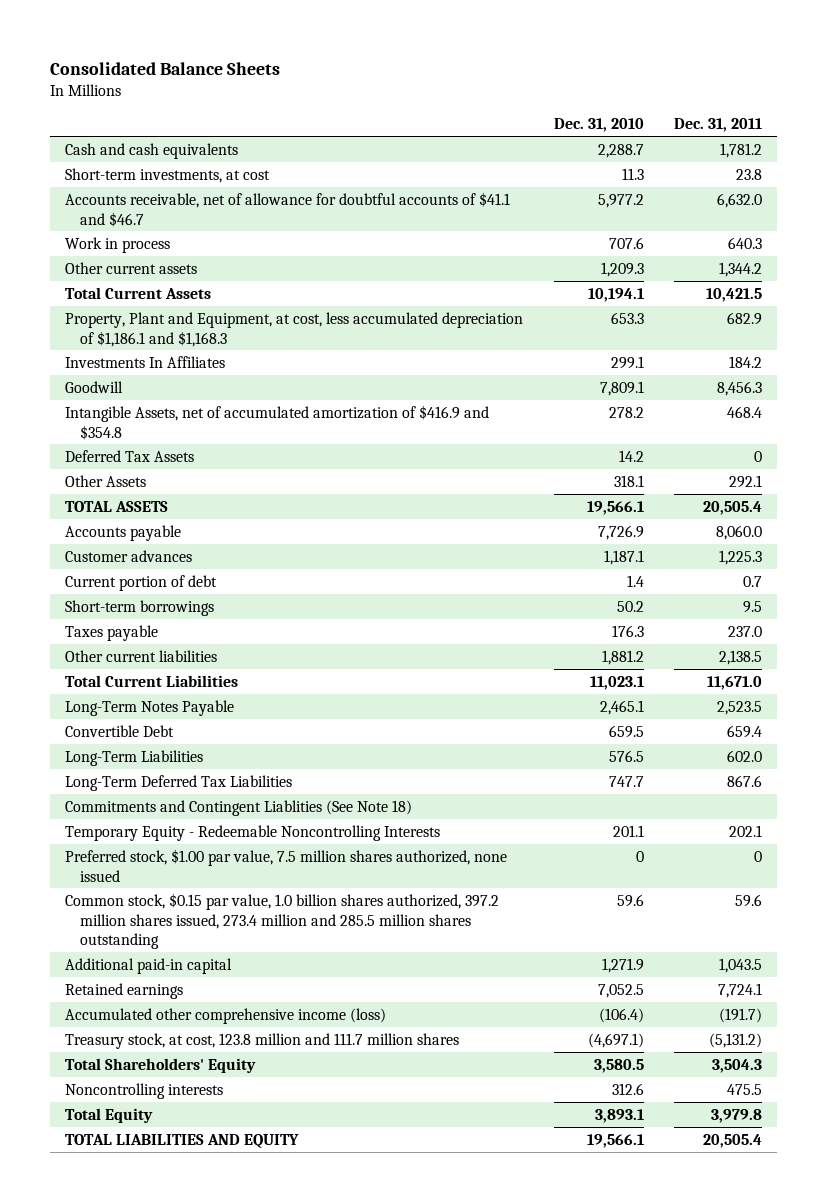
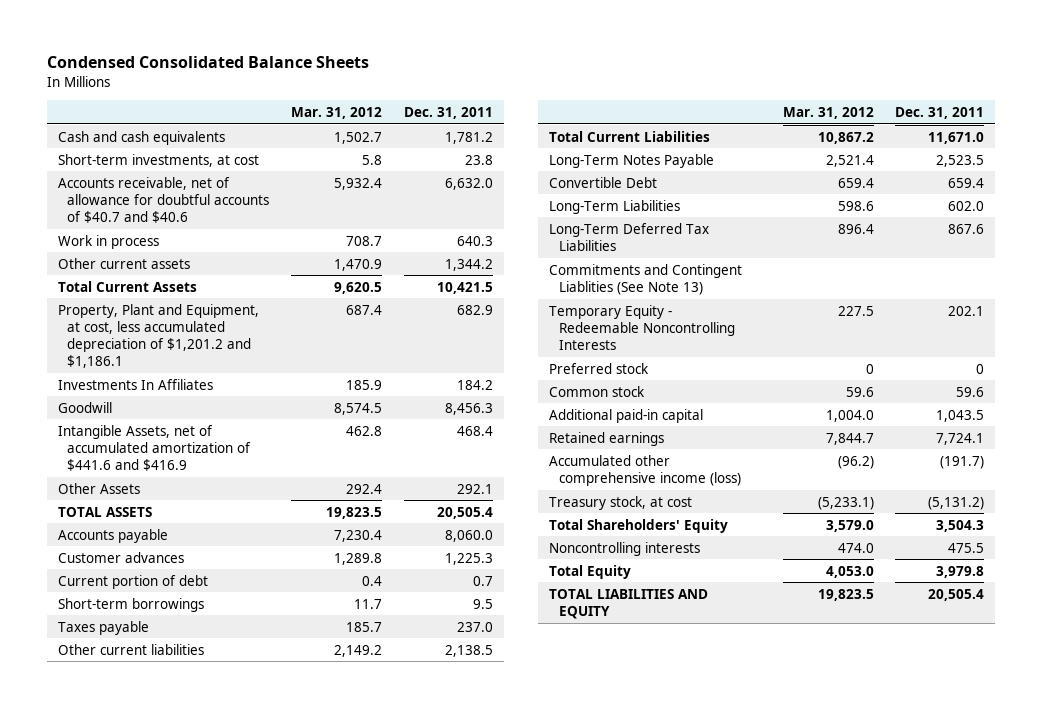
[50,61,281,75] Consolidated Balance Sheets -> [46,56,369,69] Condensed Consolidated Balance Sheets
[553,118,644,133] Dec. 31, 2010 -> none
none -> [291,106,383,119] Mar. 31, 2012
[65,191,511,227] Accounts receivable, net of allowance for doubtful accounts of $41.1 and $46.7 -> [57,176,270,223] Accounts receivable, net of allowance for doubtful accounts of $40.7 and $40.6
[65,311,524,347] Property, Plant and Equipment, at cost, less accumulated depreciation of $1,186.1 and $1,168.3 -> [57,303,259,368] Property, Plant and Equipment, at cost, less accumulated depreciation of $1,201.2 and $1,186.1
[65,449,195,462] Deferred Tax Assets -> none
[65,404,490,440] Intangible Assets, net of accumulated amortization of $416.9 and $354.8 -> [57,424,252,471] Intangible Assets, net of accumulated amortization of $441.6 and $416.9
[65,799,413,816] Commitments and Contingent Liablities (See Note 18) -> [549,263,743,295] Commitments and Contingent Liablities (See Note 13)
[65,848,508,882] Preferred stock, $1.00 par value, 7.5 million shares authorized, none issued -> [549,362,650,374] Preferred stock
[65,892,500,950] Common stock, $0.15 par value, 1.0 billion shares authorized, 397.2 million shares issued, 273.4 million and 285.5 million shares outstanding -> [549,385,646,397] Common stock
[65,1032,460,1049] Treasury stock, at cost, 123.8 million and 111.7 million shares -> [549,495,693,510] Treasury stock, at cost

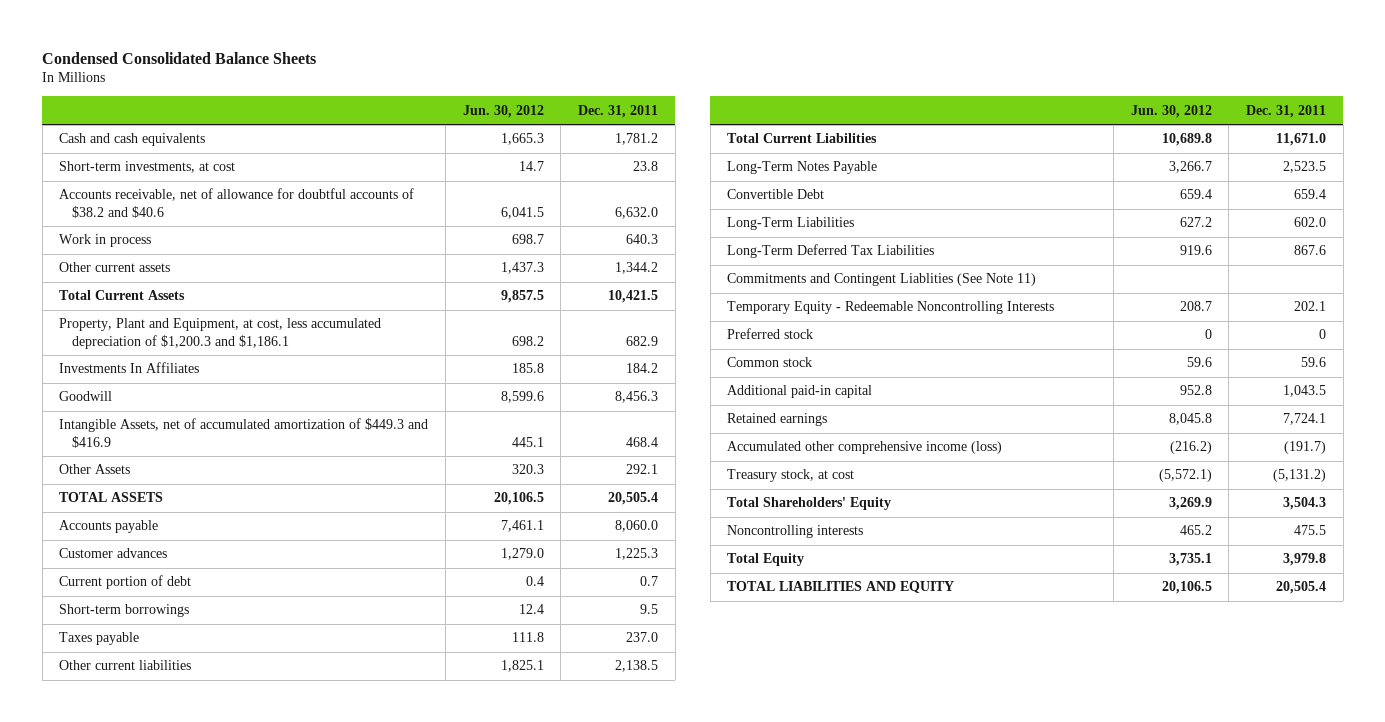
[291,106,383,119] Mar. 31, 2012 -> none
none -> [462,104,544,118] Jun. 30, 2012
[57,176,270,223] Accounts receivable, net of allowance for doubtful accounts of $40.7 and $40.6 -> [59,188,415,218] Accounts receivable, net of allowance for doubtful accounts of $38.2 and $40.6
[57,303,259,368] Property, Plant and Equipment, at cost, less accumulated depreciation of $1,201.2 and $1,186.1 -> [59,318,382,349] Property, Plant and Equipment, at cost, less accumulated depreciation of $1,200.3 and $1,186.1
[57,424,252,471] Intangible Assets, net of accumulated amortization of $441.6 and $416.9 -> [59,418,429,448] Intangible Assets, net of accumulated amortization of $449.3 and $416.9
[549,263,743,295] Commitments and Contingent Liablities (See Note 13) -> [727,273,1037,287] Commitments and Contingent Liablities (See Note 11)

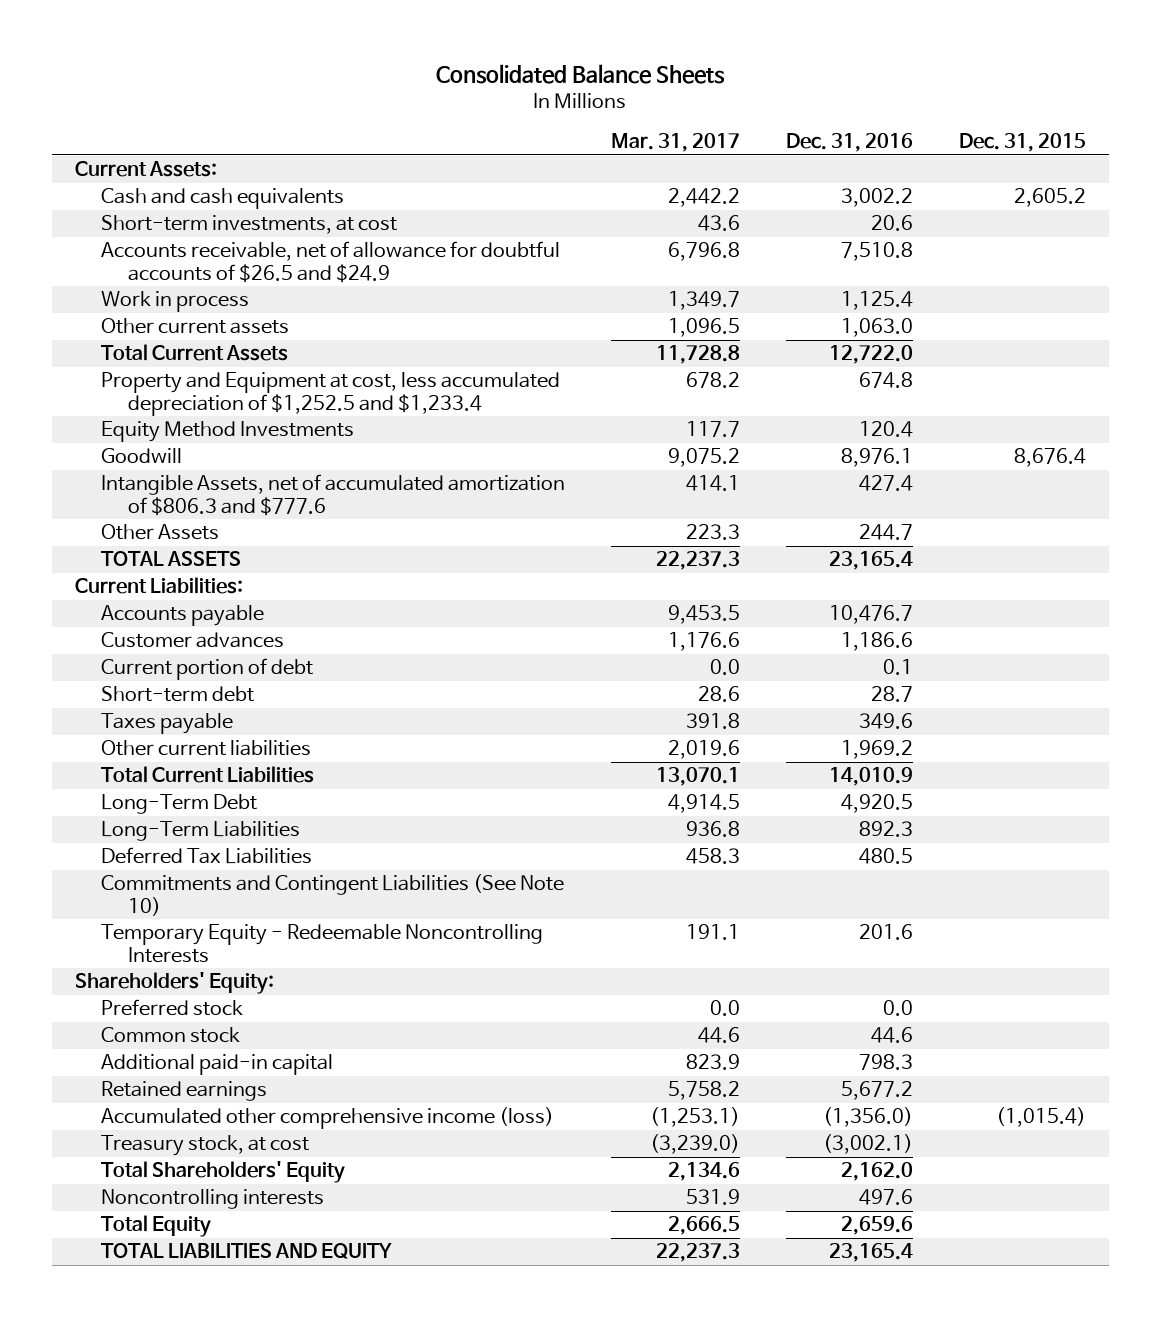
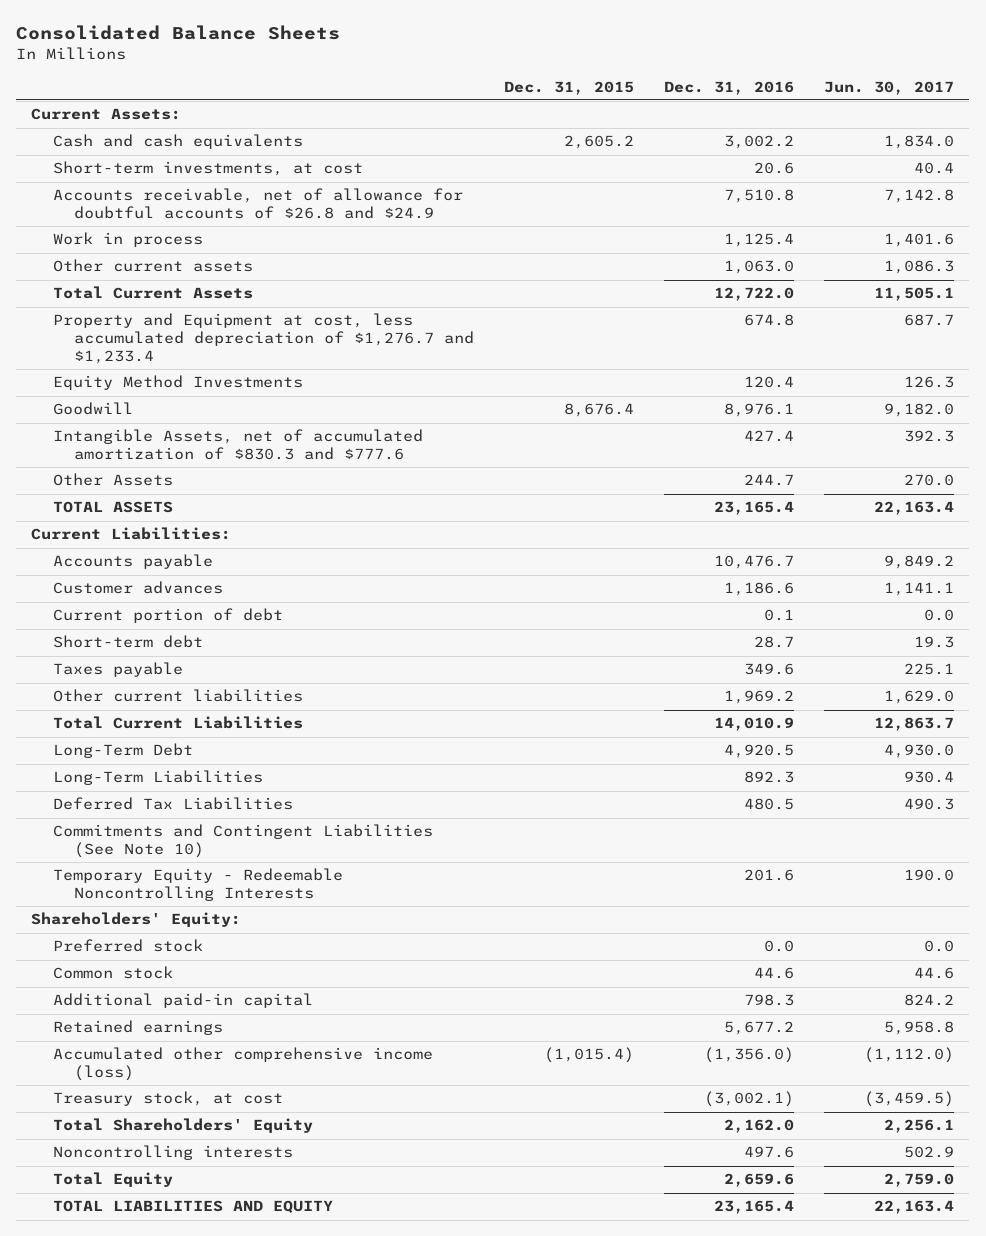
[611,133,741,153] Mar. 31, 2017 -> none
none -> [824,80,955,95] Jun. 30, 2017
[101,241,561,283] Accounts receivable, net of allowance for doubtful accounts of $26.5 and $24.9 -> [52,188,463,220] Accounts receivable, net of allowance for doubtful accounts of $26.8 and $24.9
[101,372,561,416] Property and Equipment at cost, less accumulated depreciation of $1,252.5 and $1,233.4 -> [52,313,475,364] Property and Equipment at cost, less accumulated depreciation of $1,276.7 and $1,233.4
[101,474,566,516] Intangible Assets, net of accumulated amortization of $806.3 and $777.6 -> [52,429,423,461] Intangible Assets, net of accumulated amortization of $830.3 and $777.6

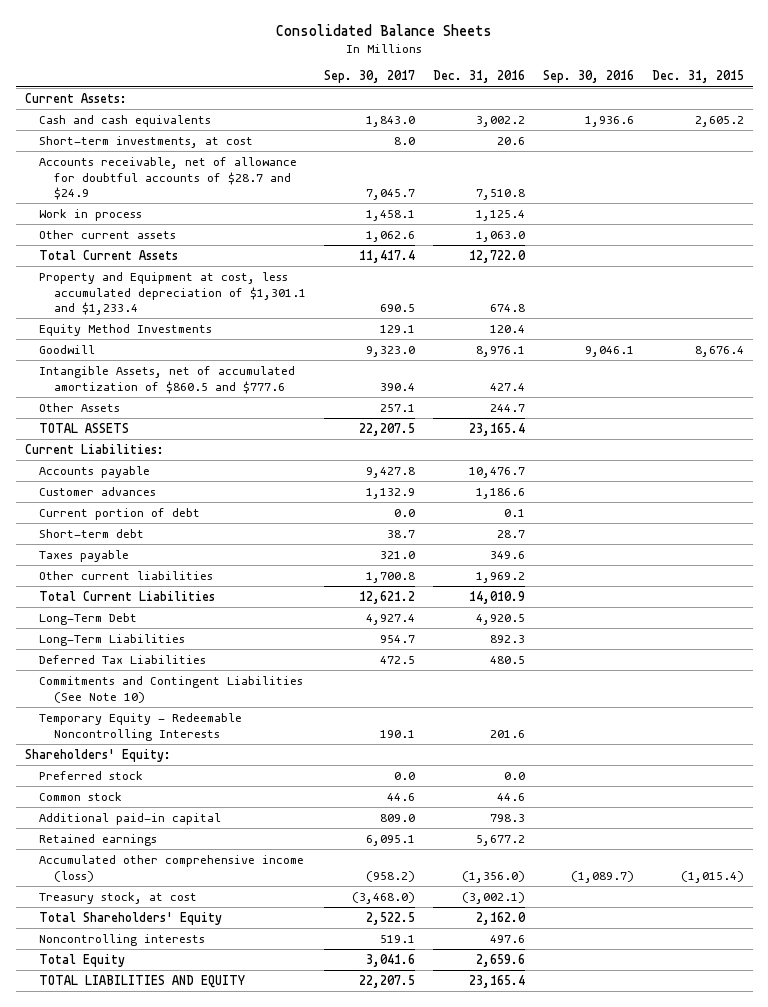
[824,80,955,95] Jun. 30, 2017 -> none
none -> [323,70,415,84] Sep. 30, 2017
none -> [542,70,634,84] Sep. 30, 2016
[52,188,463,220] Accounts receivable, net of allowance for doubtful accounts of $26.8 and $24.9 -> [39,156,298,201] Accounts receivable, net of allowance for doubtful accounts of $28.7 and $24.9
[52,313,475,364] Property and Equipment at cost, less accumulated depreciation of $1,276.7 and $1,233.4 -> [39,271,306,316] Property and Equipment at cost, less accumulated depreciation of $1,301.1 and $1,233.4
[52,429,423,461] Intangible Assets, net of accumulated amortization of $830.3 and $777.6 -> [39,365,296,394] Intangible Assets, net of accumulated amortization of $860.5 and $777.6

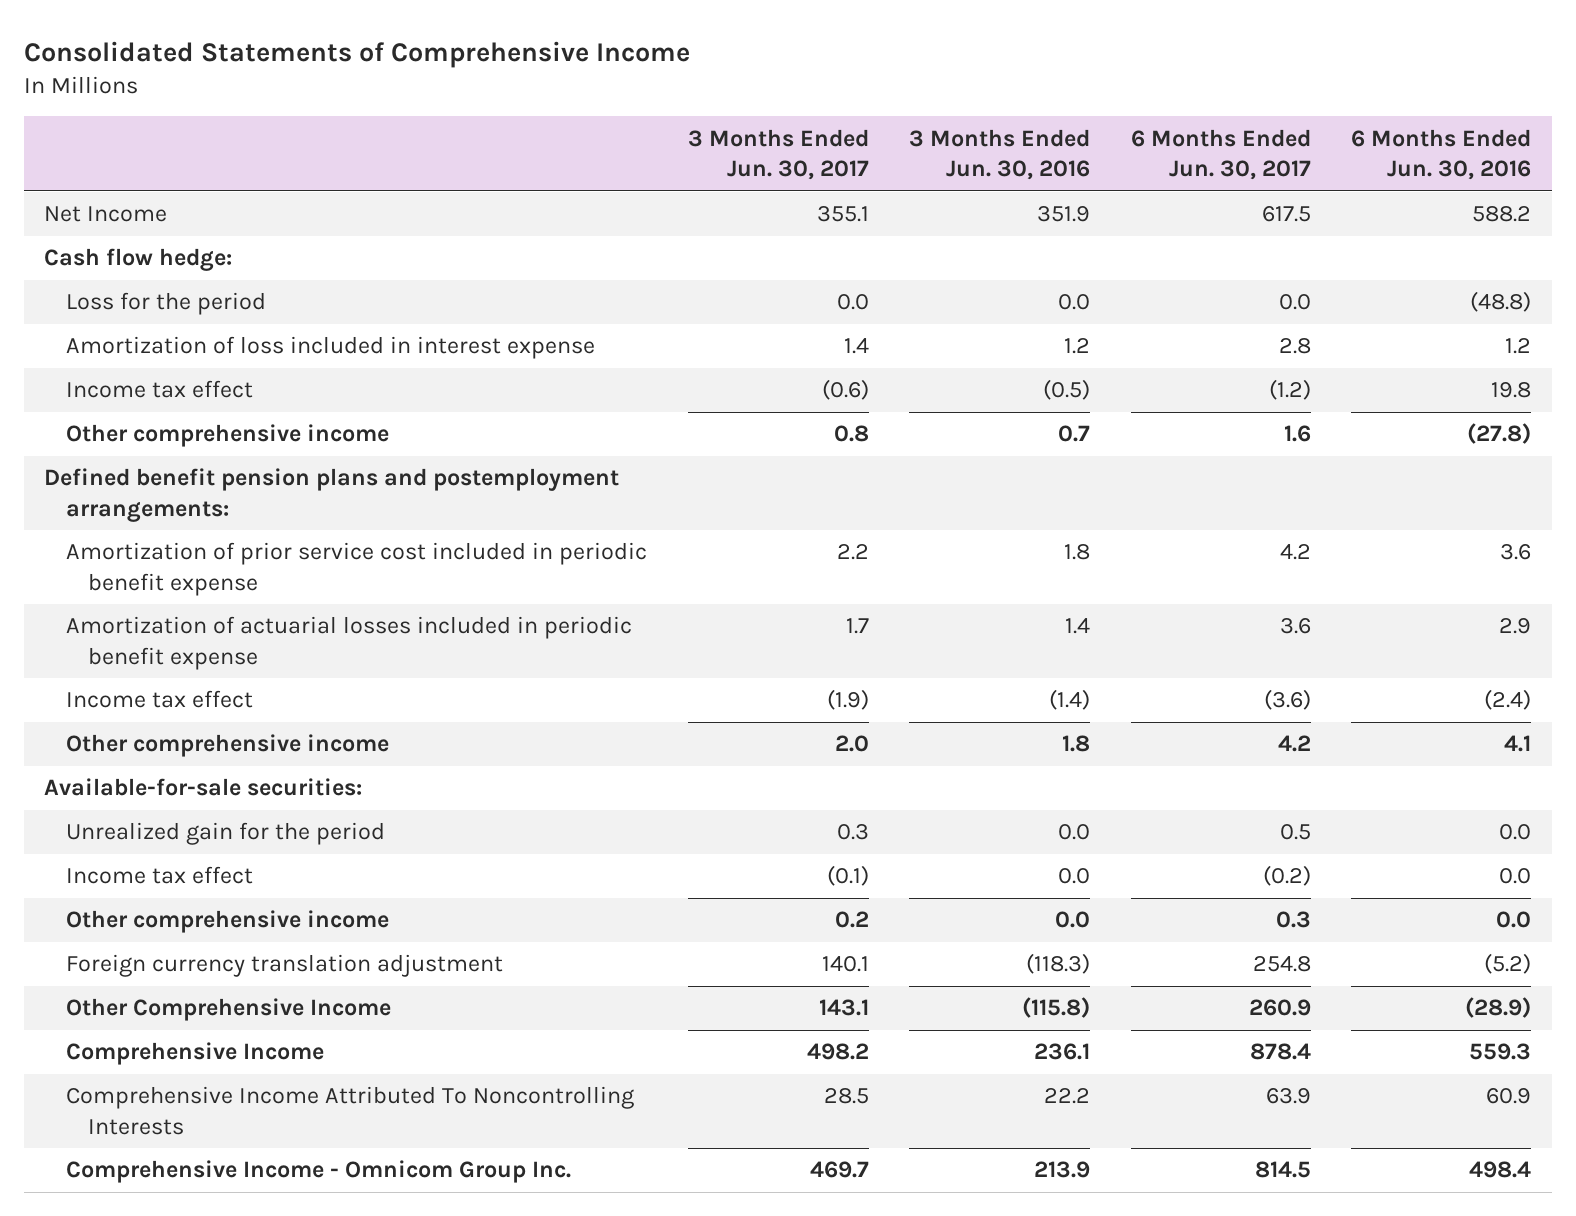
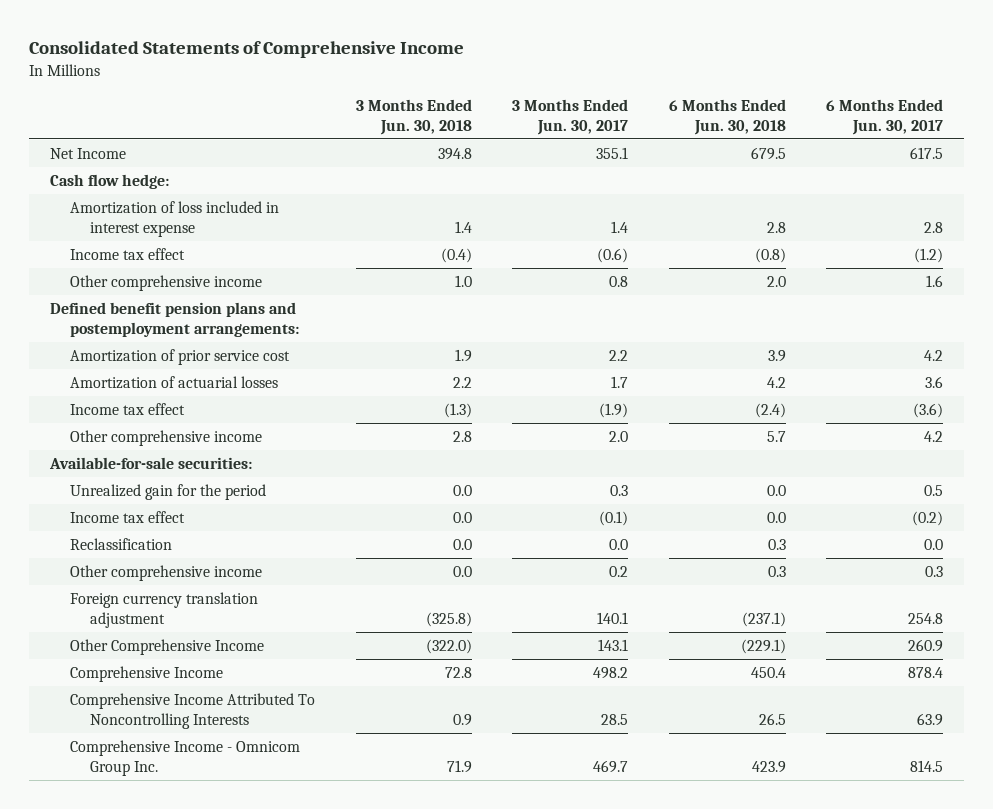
[909,128,1091,181] 3 Months Ended Jun. 30, 2016 -> none
[1351,128,1532,181] 6 Months Ended Jun. 30, 2016 -> none
none -> [355,98,472,135] 3 Months Ended Jun. 30, 2018
none -> [668,98,786,135] 6 Months Ended Jun. 30, 2018
[66,292,267,316] Loss for the period -> none
[66,542,648,596] Amortization of prior service cost included in periodic benefit expense -> [70,348,291,365] Amortization of prior service cost
[66,616,633,670] Amortization of actuarial losses included in periodic benefit expense -> [70,375,279,389] Amortization of actuarial losses
none -> [70,537,173,550] Reclassification

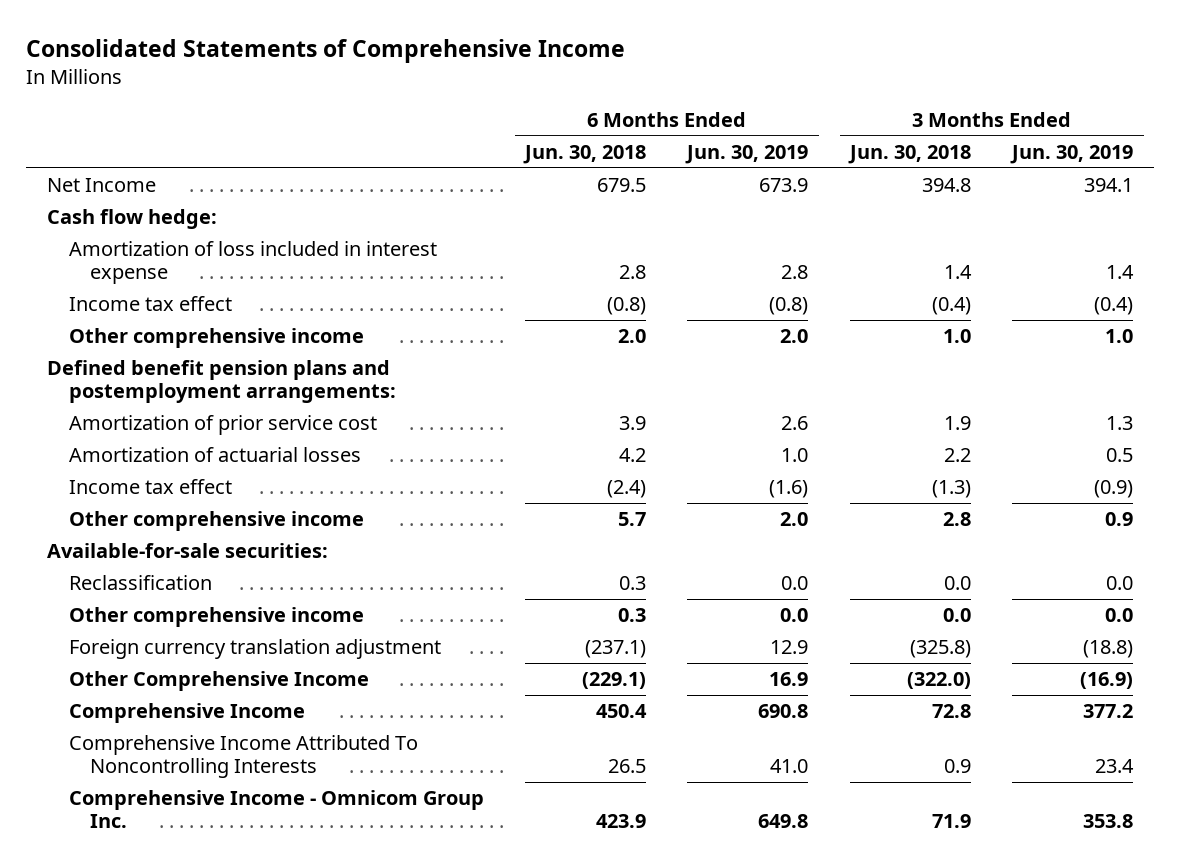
[512,98,629,135] 3 Months Ended Jun. 30, 2017 -> none
[826,98,944,135] 6 Months Ended Jun. 30, 2017 -> none
none -> [685,145,809,165] Jun. 30, 2019
none -> [1010,145,1134,165] Jun. 30, 2019
[70,483,267,500] Unrealized gain for the period -> none
[70,510,186,523] Income tax effect -> none

